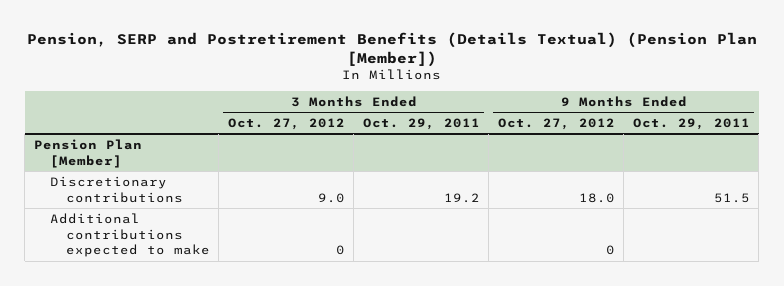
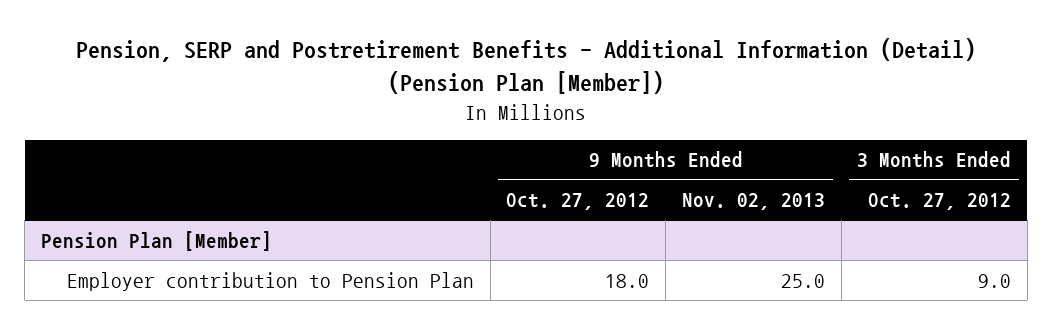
[26,31,757,67] Pension, SERP and Postretirement Benefits (Details Textual) (Pension Plan [Member]) -> [76,38,977,95] Pension, SERP and Postretirement Benefits - Additional Information (Detail) (Pension Plan [Member])
[362,118,480,131] Oct. 29, 2011 -> none
[632,118,750,131] Oct. 29, 2011 -> none
none -> [681,192,825,210] Nov. 02, 2013
[49,212,210,258] Additional contributions expected to make -> none
[49,175,183,203] Discretionary contributions -> [67,271,475,291] Employer contribution to Pension Plan

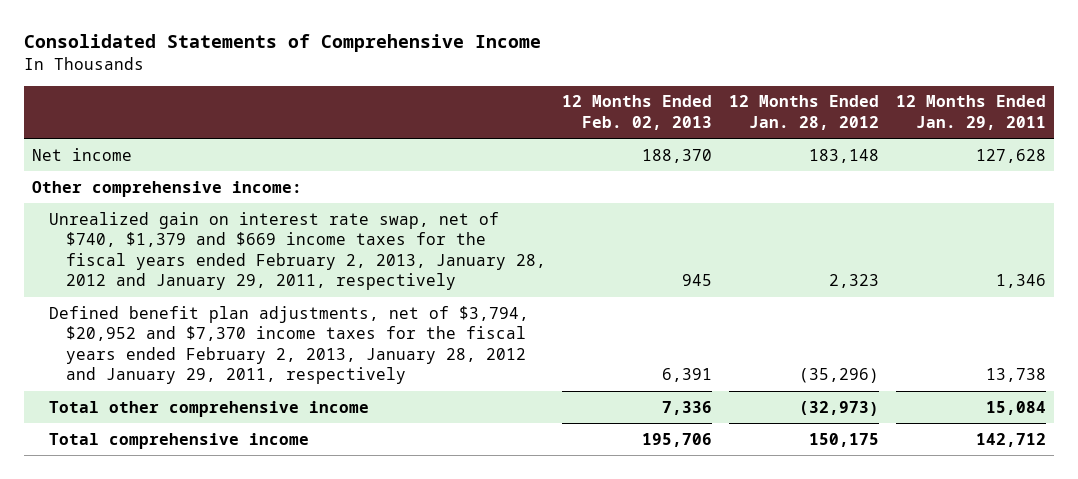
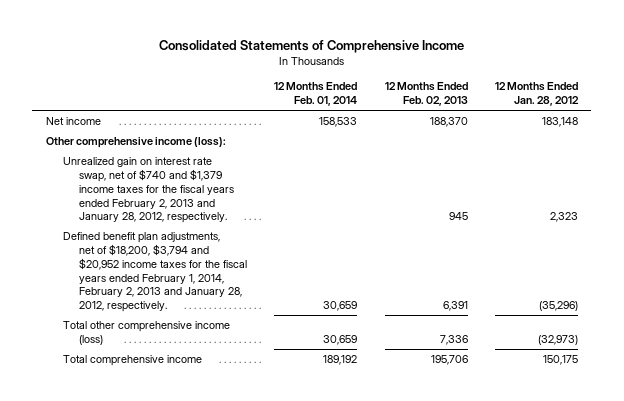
[895,95,1046,131] 12 Months Ended Jan. 29, 2011 -> none
none -> [274,82,358,107] 12 Months Ended Feb. 01, 2014
[32,180,303,197] Other comprehensive income: -> [46,137,227,149] Other comprehensive income (loss):
[48,211,546,291] Unrealized gain on interest rate swap, net of $740, $1,379 and $669 income taxes for the fiscal years ended February 2, 2013, January 28, 2012 and January 29, 2011, respectively -> [62,157,235,224] Unrealized gain on interest rate swap, net of $740 and $1,379 income taxes for the fiscal years ended February 2, 2013 and January 28, 2012, respectively.
[48,305,529,385] Defined benefit plan adjustments, net of $3,794, $20,952 and $7,370 income taxes for the fiscal years ended February 2, 2013, January 28, 2012 and January 29, 2011, respectively -> [62,232,248,313] Defined benefit plan adjustments, net of $18,200, $3,794 and $20,952 income taxes for the fiscal years ended February 1, 2014, February 2, 2013 and January 28, 2012, respectively.
[48,400,369,417] Total other comprehensive income -> [62,321,230,345] Total other comprehensive income (loss)

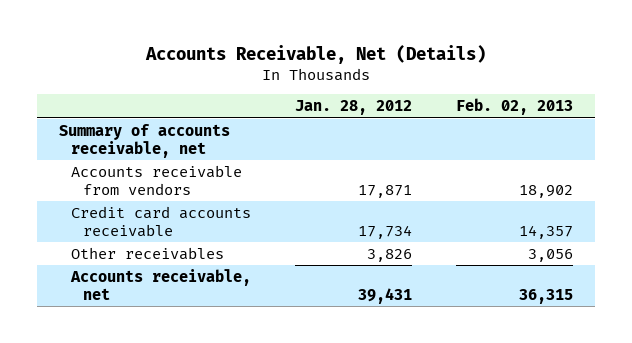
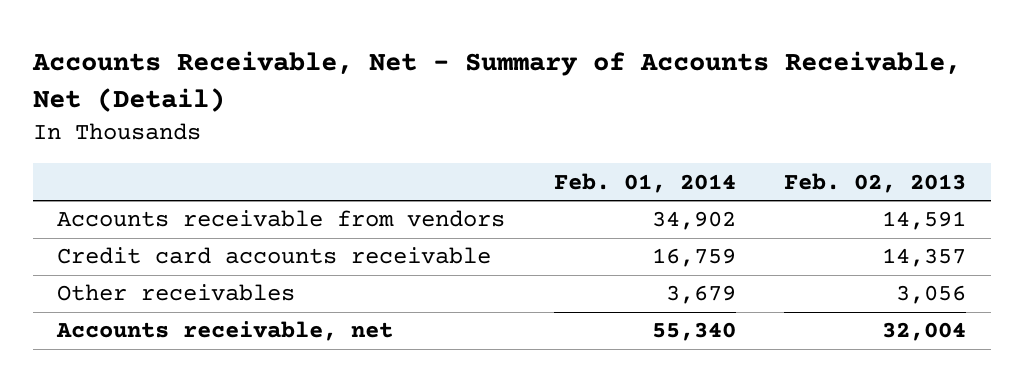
[144,44,486,64] Accounts Receivable, Net (Details) -> [31,51,961,113] Accounts Receivable, Net - Summary of Accounts Receivable, Net (Detail)
[294,100,412,116] Jan. 28, 2012 -> none
none -> [553,172,736,193] Feb. 01, 2014
[58,123,230,159] Summary of accounts receivable, net -> none
[518,185,573,199] 18,902 -> [882,211,967,231] 14,591
[518,289,573,305] 36,315 -> [882,322,967,342] 32,004

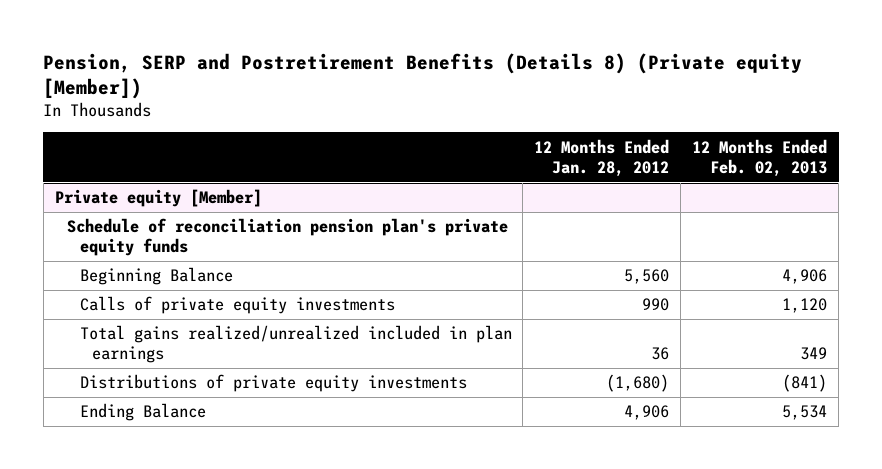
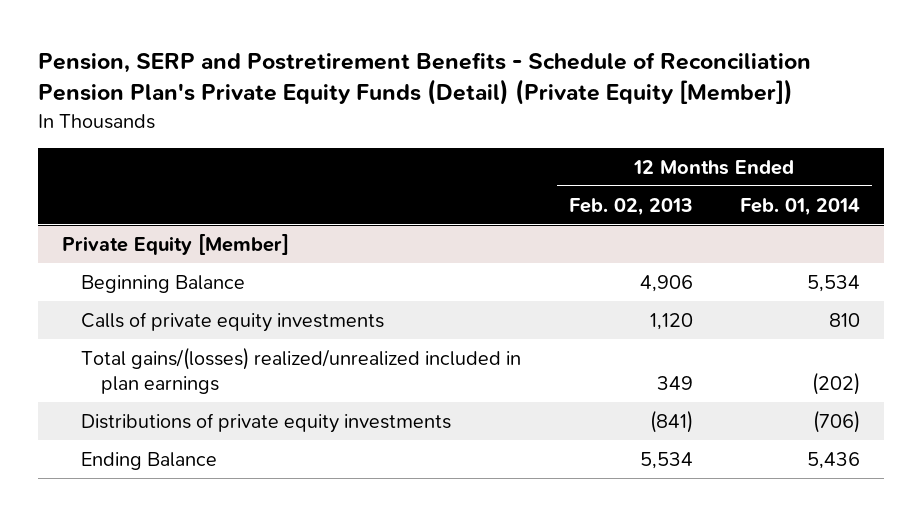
[43,52,803,99] Pension, SERP and Postretirement Benefits (Details 8) (Private equity [Member]) -> [37,52,811,106] Pension, SERP and Postretirement Benefits - Schedule of Reconciliation Pension Plan's Private Equity Funds (Detail) (Private Equity [Member])
[534,138,670,177] 12 Months Ended Jan. 28, 2012 -> none
none -> [740,197,861,216] Feb. 01, 2014
[67,218,509,257] Schedule of reconciliation pension plan's private equity funds -> none
[54,189,262,208] Private equity [Member] -> [61,233,289,255] Private Equity [Member]
[79,325,512,364] Total gains realized/unrealized included in plan earnings -> [81,346,522,394] Total gains/(losses) realized/unrealized included in plan earnings

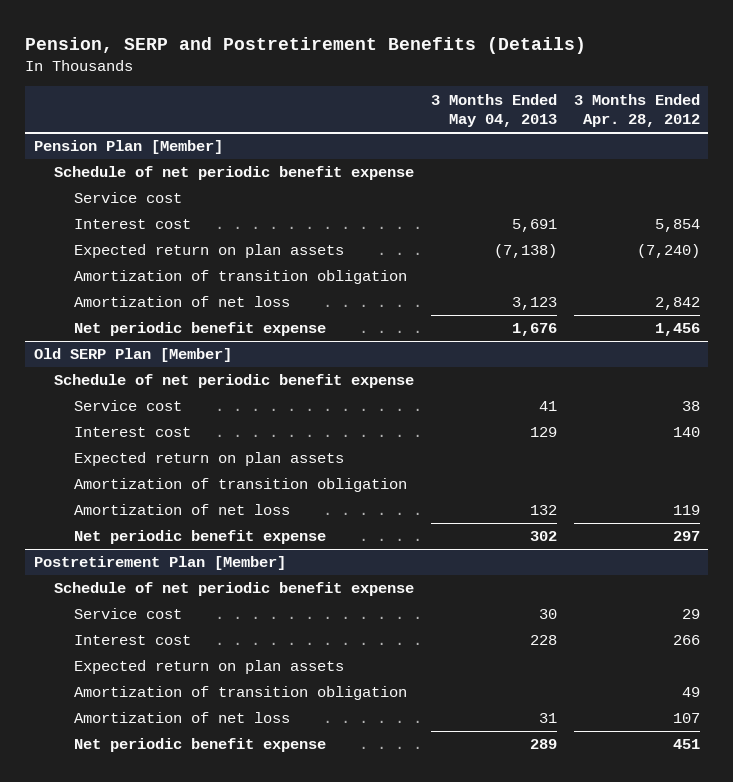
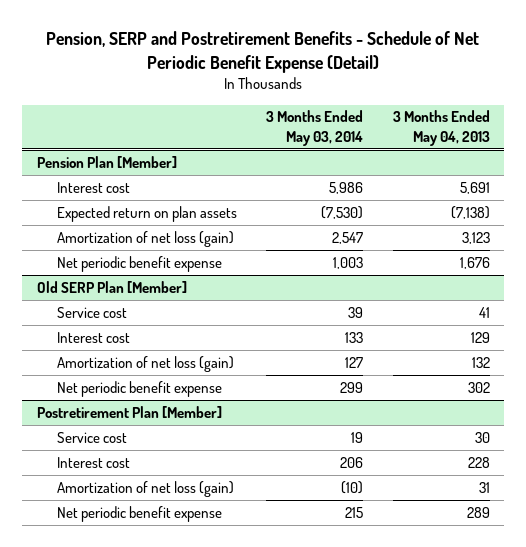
[25,36,587,54] Pension, SERP and Postretirement Benefits (Details) -> [46,31,480,73] Pension, SERP and Postretirement Benefits - Schedule of Net Periodic Benefit Expense (Detail)
[573,93,700,128] 3 Months Ended Apr. 28, 2012 -> none
none -> [266,110,364,147] 3 Months Ended May 03, 2014
[54,166,415,181] Schedule of net periodic benefit expense -> none
[74,192,183,204] Service cost -> none
[74,270,408,285] Amortization of transition obligation -> none
[74,296,291,308] Amortization of net loss -> [56,230,234,247] Amortization of net loss (gain)
[54,374,415,389] Schedule of net periodic benefit expense -> none
[74,452,345,467] Expected return on plan assets -> none
[74,478,408,493] Amortization of transition obligation -> none
[74,504,291,516] Amortization of net loss -> [56,355,234,372] Amortization of net loss (gain)
[54,582,415,597] Schedule of net periodic benefit expense -> none
[74,660,345,675] Expected return on plan assets -> none
[74,686,408,701] Amortization of transition obligation -> none
[74,712,291,724] Amortization of net loss -> [56,480,234,497] Amortization of net loss (gain)

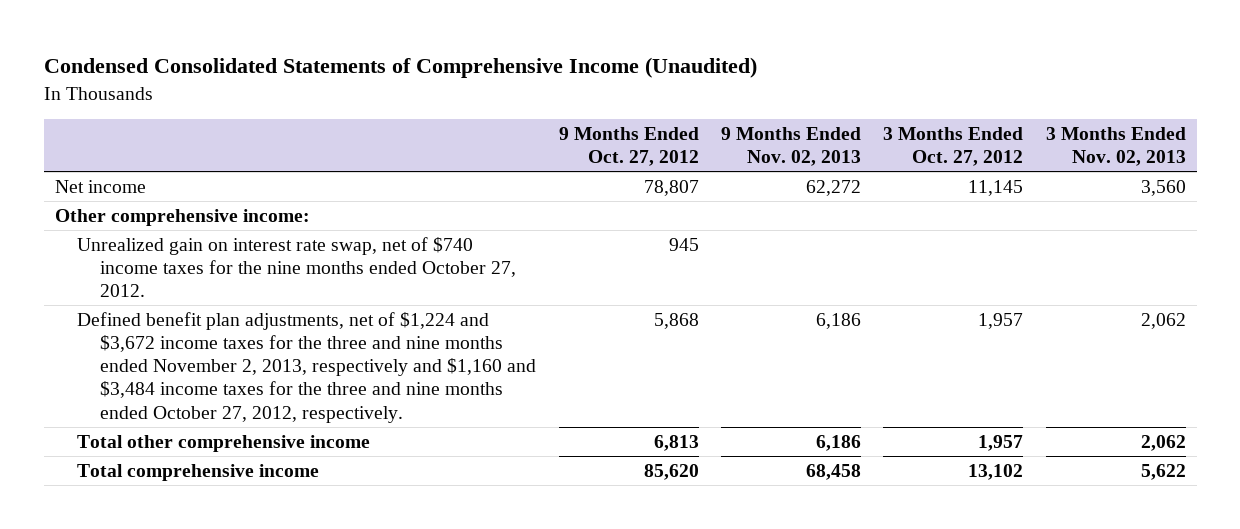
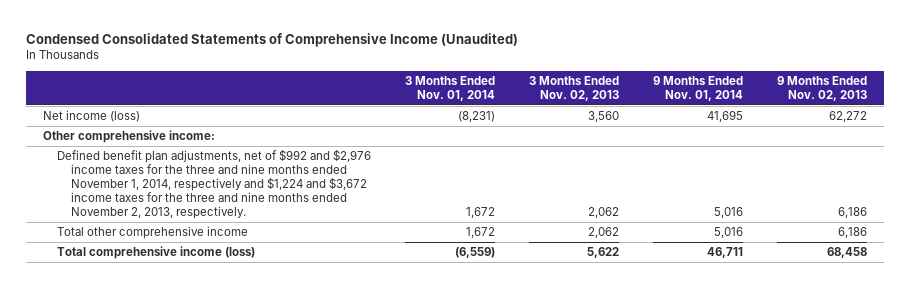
[558,126,699,166] 9 Months Ended Oct. 27, 2012 -> none
[883,126,1024,166] 3 Months Ended Oct. 27, 2012 -> none
none -> [405,75,496,101] 3 Months Ended Nov. 01, 2014
none -> [653,75,744,101] 9 Months Ended Nov. 01, 2014
[54,179,146,193] Net income -> [43,110,141,123] Net income (loss)
[77,236,517,298] Unrealized gain on interest rate swap, net of $740 income taxes for the nine months ended October 27, 2012. -> none
[77,311,537,423] Defined benefit plan adjustments, net of $1,224 and $3,672 income taxes for the three and nine months ended November 2, 2013, respectively and $1,160 and $3,484 income taxes for the three and nine months ended October 27, 2012, respectively. -> [57,149,372,220] Defined benefit plan adjustments, net of $992 and $2,976 income taxes for the three and nine months ended November 1, 2014, respectively and $1,224 and $3,672 income taxes for the three and nine months ended November 2, 2013, respectively.
[77,463,320,481] Total comprehensive income -> [57,246,256,260] Total comprehensive income (loss)

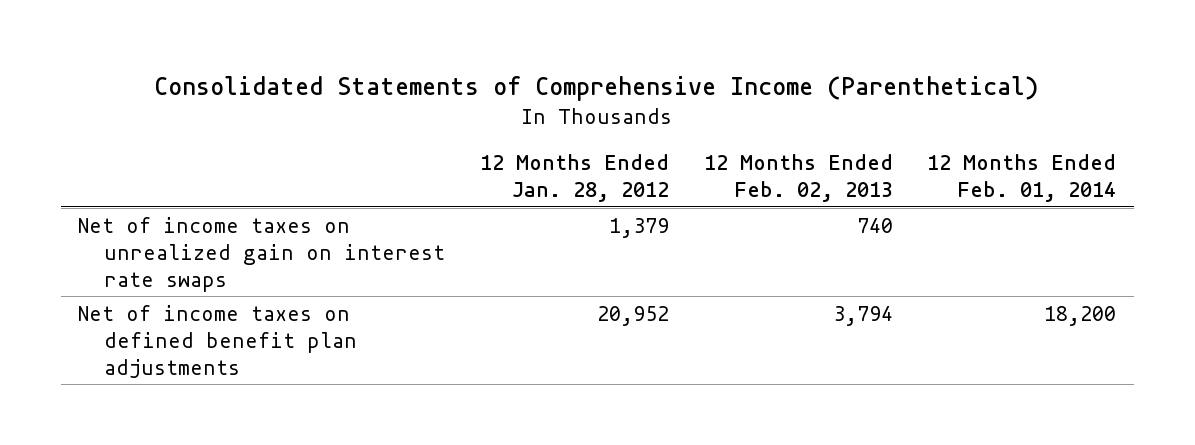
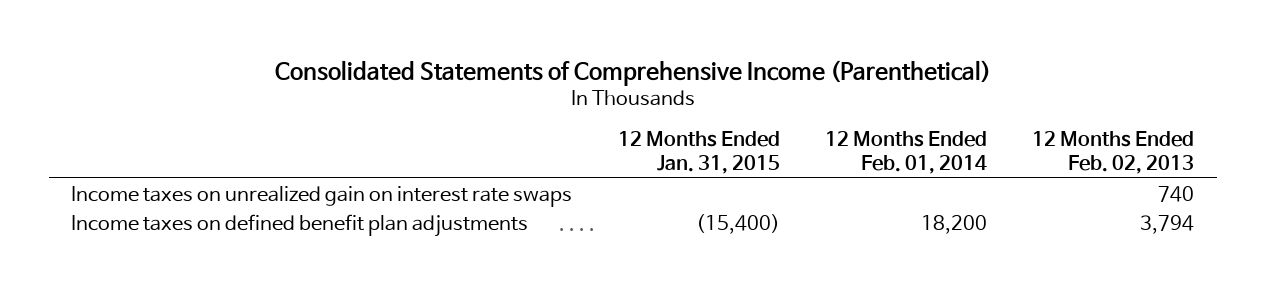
[480,154,670,203] 12 Months Ended Jan. 28, 2012 -> none
none -> [617,131,780,175] 12 Months Ended Jan. 31, 2015
[78,216,446,292] Net of income taxes on unrealized gain on interest rate swaps -> [71,185,573,207] Income taxes on unrealized gain on interest rate swaps
[78,304,358,378] Net of income taxes on defined benefit plan adjustments -> [71,213,529,237] Income taxes on defined benefit plan adjustments

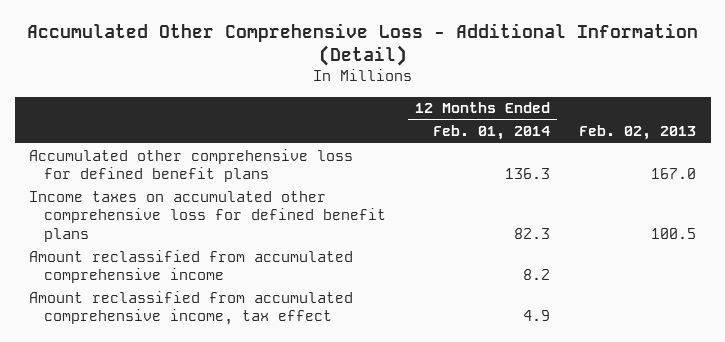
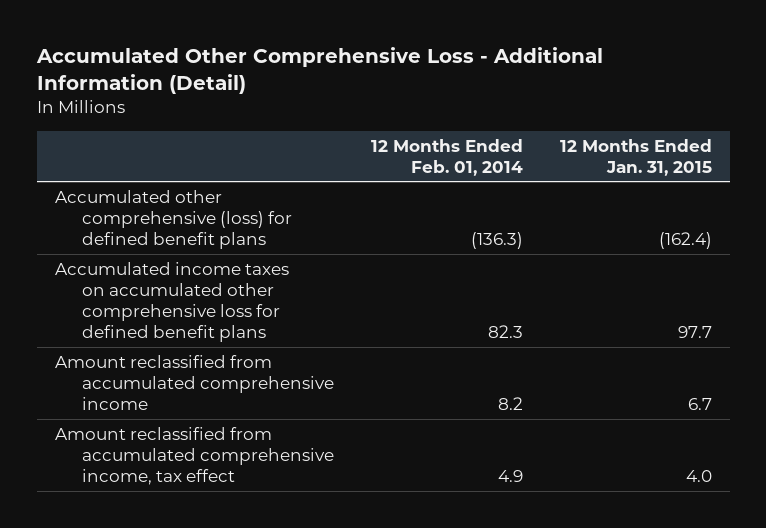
[579,125,697,141] Feb. 02, 2013 -> none
none -> [559,138,712,176] 12 Months Ended Jan. 31, 2015
[29,148,354,183] Accumulated other comprehensive loss for defined benefit plans -> [54,189,293,250] Accumulated other comprehensive (loss) for defined benefit plans
[505,168,551,180] 136.3 -> [470,232,523,250] (136.3)
[29,190,386,242] Income taxes on accumulated other comprehensive loss for defined benefit plans -> [54,261,289,343] Accumulated income taxes on accumulated other comprehensive loss for defined benefit plans

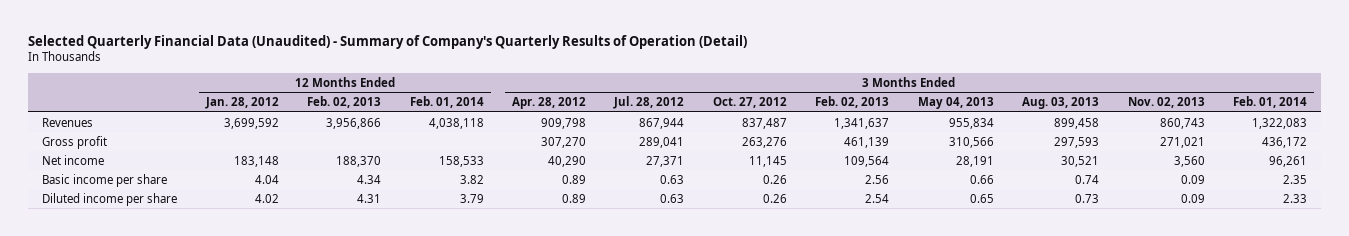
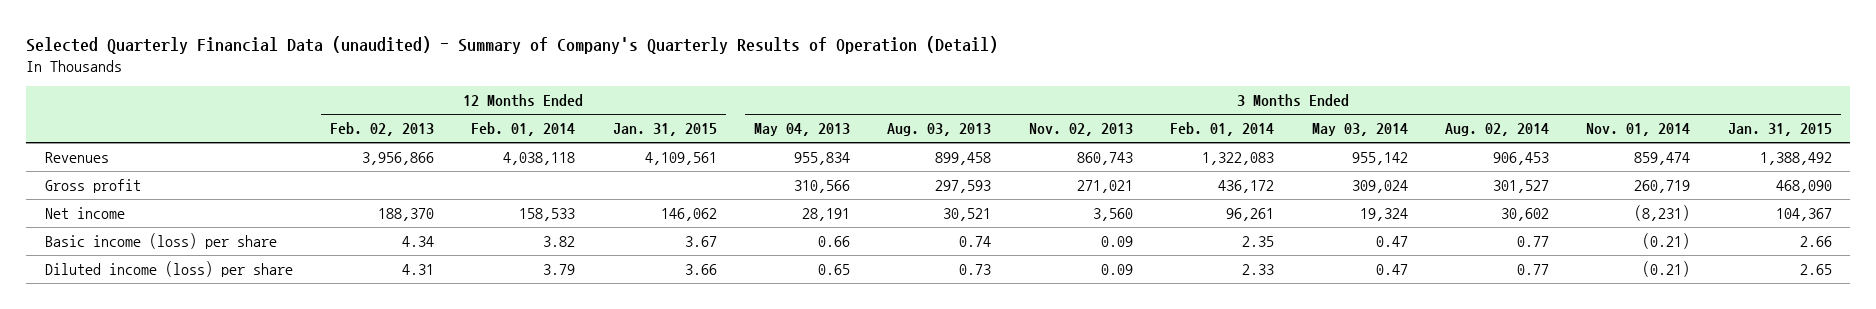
[28,34,748,49] Selected Quarterly Financial Data (Unaudited) - Summary of Company's Quarterly Results of Operation (Detail) -> [25,36,998,55] Selected Quarterly Financial Data (unaudited) - Summary of Company's Quarterly Results of Operation (Detail)
[204,97,279,110] Jan. 28, 2012 -> none
[511,97,586,110] Apr. 28, 2012 -> none
[613,96,685,110] Jul. 28, 2012 -> none
[712,97,787,109] Oct. 27, 2012 -> none
[815,96,890,109] Feb. 02, 2013 -> none
none -> [612,123,717,137] Jan. 31, 2015
none -> [1311,123,1408,137] May 03, 2014
none -> [1444,123,1549,137] Aug. 02, 2014
none -> [1586,123,1691,137] Nov. 01, 2014
none -> [1727,123,1832,137] Jan. 31, 2015
[42,173,168,187] Basic income per share -> [44,232,277,249] Basic income (loss) per share
[42,192,178,206] Diluted income per share -> [44,260,293,277] Diluted income (loss) per share

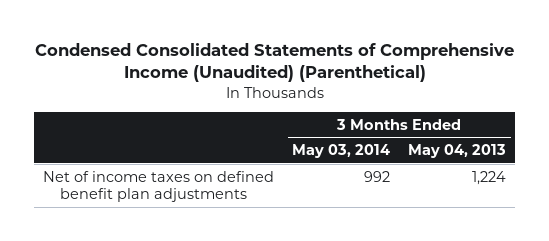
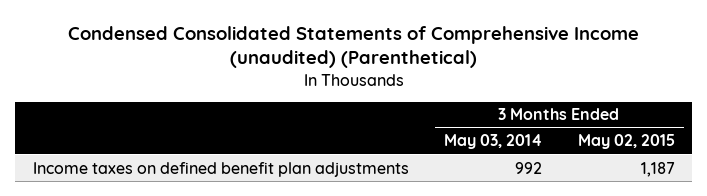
[34,43,514,83] Condensed Consolidated Statements of Comprehensive Income (Unaudited) (Parenthetical) -> [67,25,639,69] Condensed Consolidated Statements of Comprehensive Income (unaudited) (Parenthetical)
[408,144,507,159] May 04, 2013 -> none
none -> [577,134,675,150] May 02, 2015
[43,170,275,203] Net of income taxes on defined benefit plan adjustments -> [32,161,409,177] Income taxes on defined benefit plan adjustments

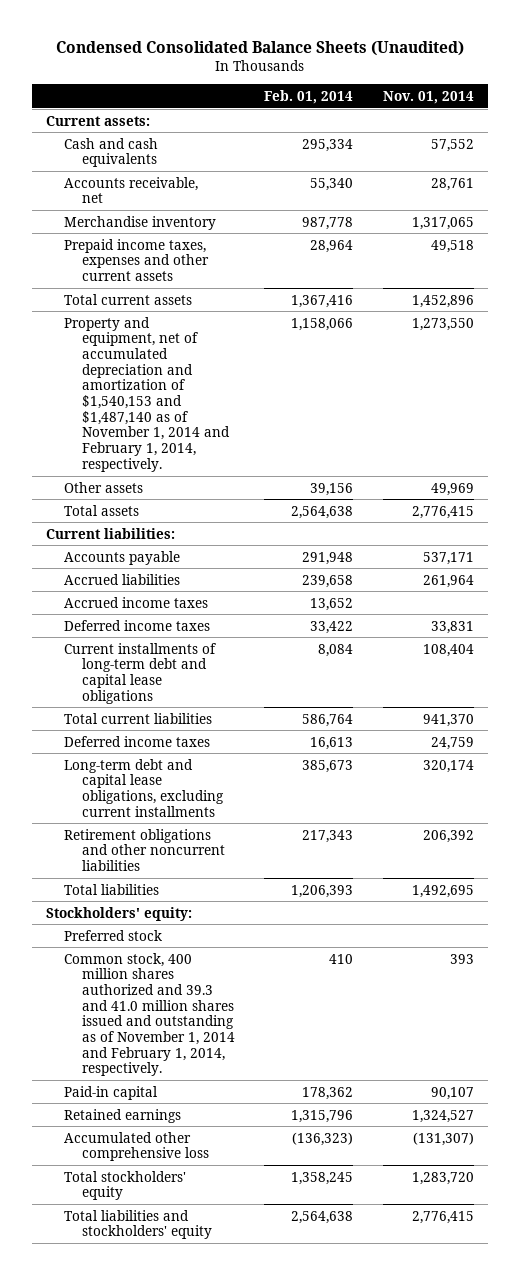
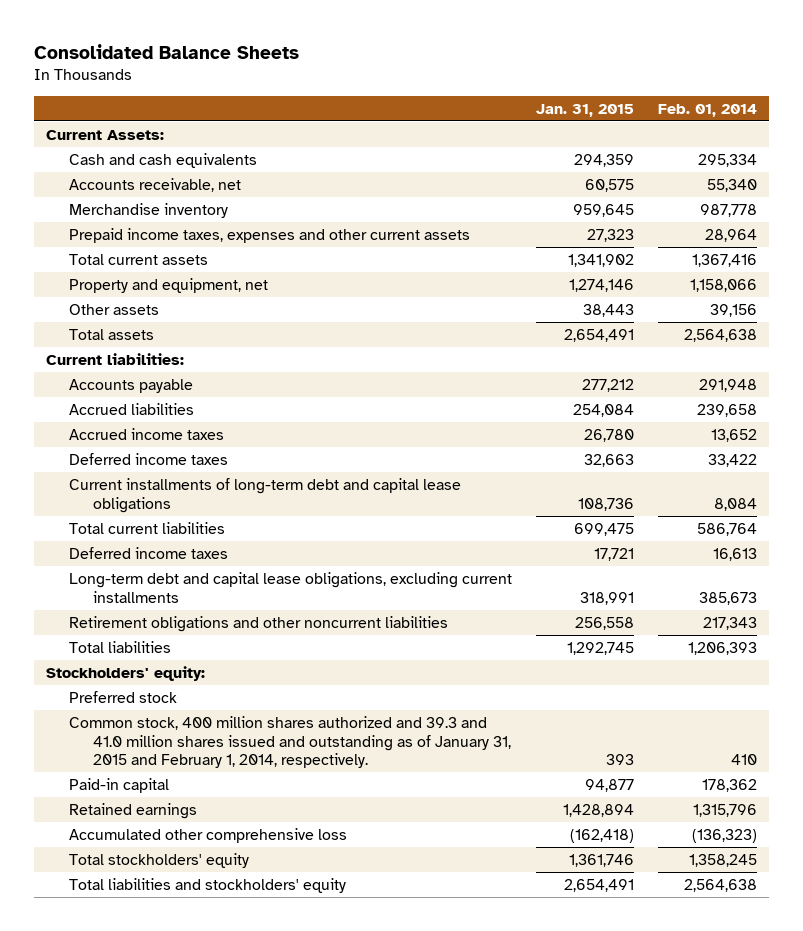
[55,40,464,56] Condensed Consolidated Balance Sheets (Unaudited) -> [33,43,299,59] Consolidated Balance Sheets
[382,90,474,104] Nov. 01, 2014 -> none
none -> [536,103,635,117] Jan. 31, 2015
[46,115,151,126] Current assets: -> [45,129,164,140] Current Assets:
[64,316,231,472] Property and equipment, net of accumulated depreciation and amortization of $1,540,153 and $1,487,140 as of November 1, 2014 and February 1, 2014, respectively. -> [69,277,269,293] Property and equipment, net
[64,952,236,1077] Common stock, 400 million shares authorized and 39.3 and 41.0 million shares issued and outstanding as of November 1, 2014 and February 1, 2014, respectively. -> [69,715,512,769] Common stock, 400 million shares authorized and 39.3 and 41.0 million shares issued and outstanding as of January 31, 2015 and February 1, 2014, respectively.

